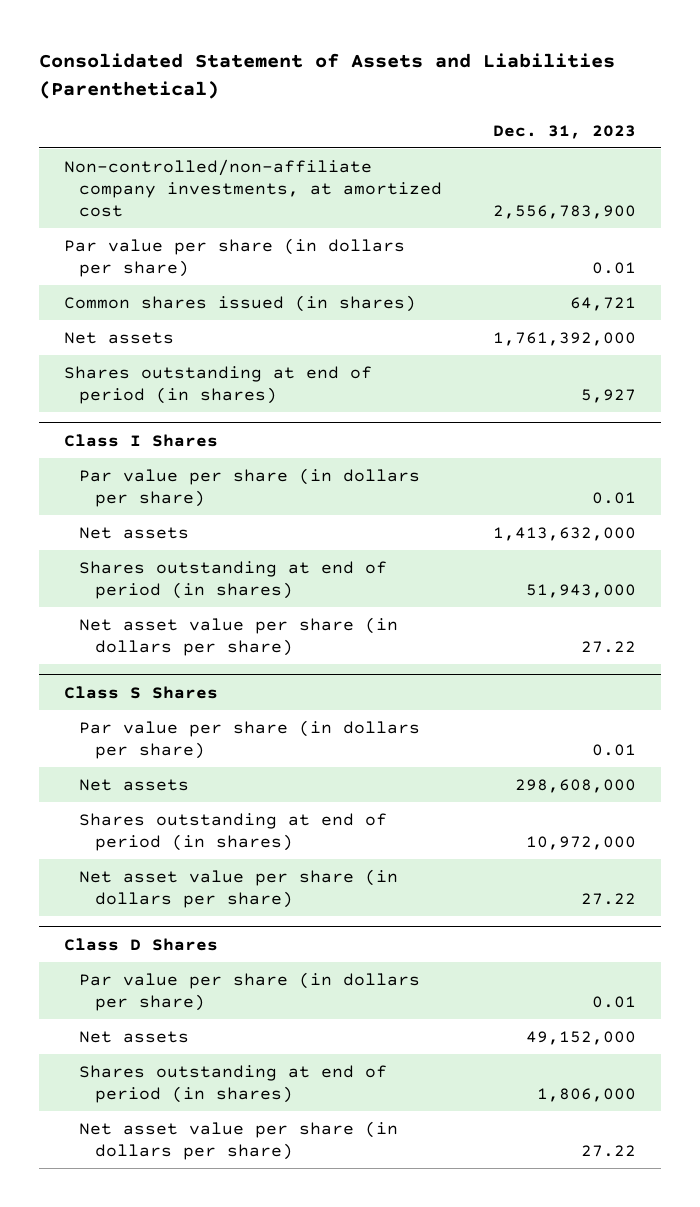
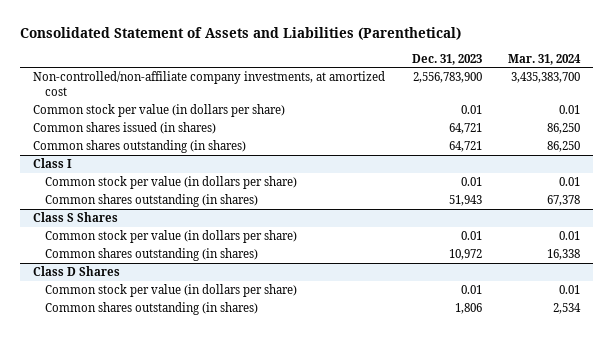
none -> [508,53,582,65] Mar. 31, 2024
[64,237,406,277] Par value per share (in dollars per share) -> [33,104,286,118] Common stock per value (in dollars per share)
[64,331,175,344] Net assets -> none
[79,526,190,539] Net assets -> none
[79,616,399,656] Net asset value per share (in dollars per share) -> none
[64,365,373,404] Shares outstanding at end of period (in shares) -> [33,140,247,154] Common shares outstanding (in shares)
[581,388,637,403] 5,927 -> [448,141,482,153] 64,721
[64,433,219,447] Class I Shares -> [33,158,73,169] Class I
[79,467,421,507] Par value per share (in dollars per share) -> [45,176,298,190] Common stock per value (in dollars per share)
[79,560,388,599] Shares outstanding at end of period (in shares) -> [45,194,259,208] Common shares outstanding (in shares)
[526,583,637,598] 51,943,000 -> [448,195,482,207] 51,943
[79,778,190,791] Net assets -> none
[79,868,399,908] Net asset value per share (in dollars per share) -> none
[79,719,421,759] Par value per share (in dollars per share) -> [45,230,298,244] Common stock per value (in dollars per share)
[79,812,388,851] Shares outstanding at end of period (in shares) -> [45,248,259,262] Common shares outstanding (in shares)
[526,835,637,850] 10,972,000 -> [448,249,482,261] 10,972
[79,1030,190,1043] Net assets -> none
[79,1120,399,1160] Net asset value per share (in dollars per share) -> none
[79,971,421,1011] Par value per share (in dollars per share) -> [45,284,298,298] Common stock per value (in dollars per share)
[79,1064,388,1103] Shares outstanding at end of period (in shares) -> [45,302,259,316] Common shares outstanding (in shares)
[537,1087,637,1102] 1,806,000 -> [454,303,482,315] 1,806

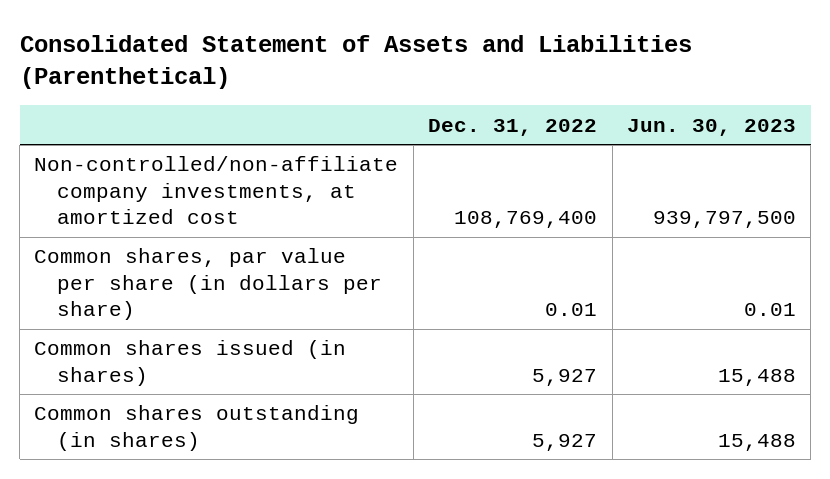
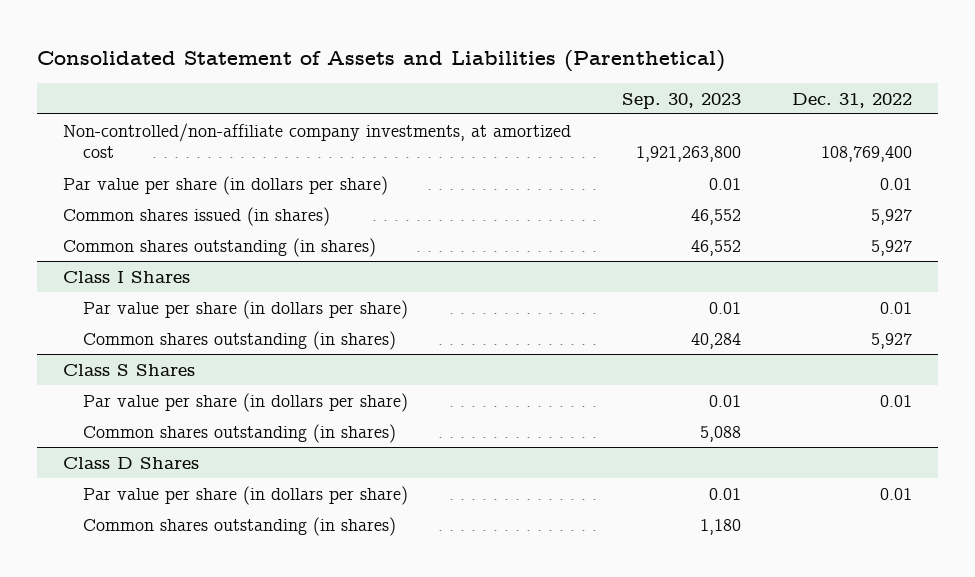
[626,118,796,136] Jun. 30, 2023 -> none
none -> [622,92,742,109] Sep. 30, 2023
[34,248,382,320] Common shares, par value per share (in dollars per share) -> [62,175,388,195] Par value per share (in dollars per share)
none -> [62,270,190,283] Class I Shares
none -> [83,299,409,319] Par value per share (in dollars per share)
none -> [83,330,397,350] Common shares outstanding (in shares)
none -> [62,363,195,376] Class S Shares
none -> [83,392,409,412] Par value per share (in dollars per share)
none -> [83,423,397,443] Common shares outstanding (in shares)
none -> [62,456,199,469] Class D Shares
none -> [83,485,409,505] Par value per share (in dollars per share)
none -> [83,516,397,536] Common shares outstanding (in shares)

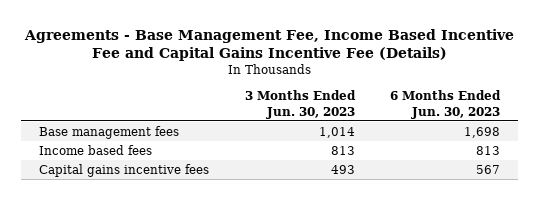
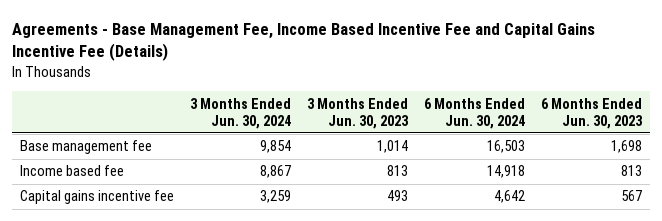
none -> [190,97,292,129] 3 Months Ended Jun. 30, 2024
none -> [424,97,526,129] 6 Months Ended Jun. 30, 2024
[39,125,180,139] Base management fees -> [20,140,153,155] Base management fee
[39,144,153,155] Income based fees -> [20,165,125,177] Income based fee
[39,163,210,177] Capital gains incentive fees -> [20,190,175,205] Capital gains incentive fee

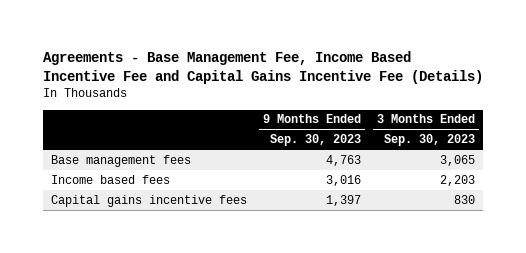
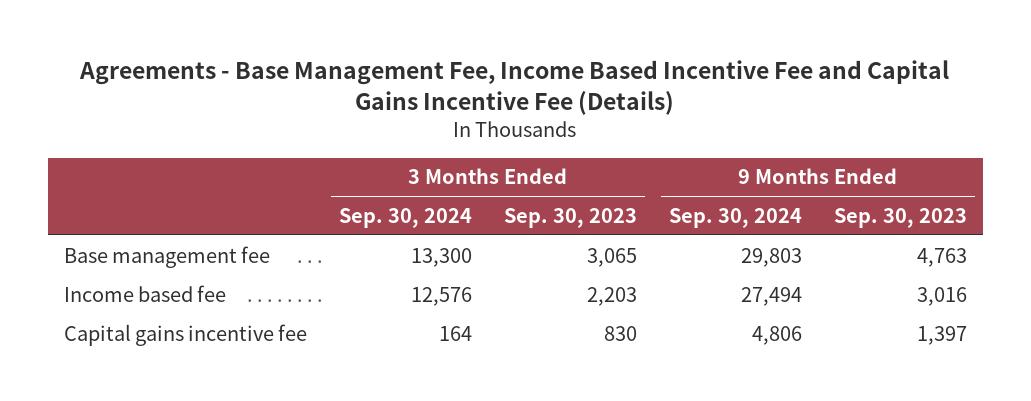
none -> [338,207,472,228] Sep. 30, 2024
none -> [669,207,803,228] Sep. 30, 2024
[50,154,191,167] Base management fees -> [63,245,270,268] Base management fee
[50,174,170,184] Income based fees -> [63,284,226,302] Income based fee
[50,194,247,207] Capital gains incentive fees -> [63,323,307,346] Capital gains incentive fee

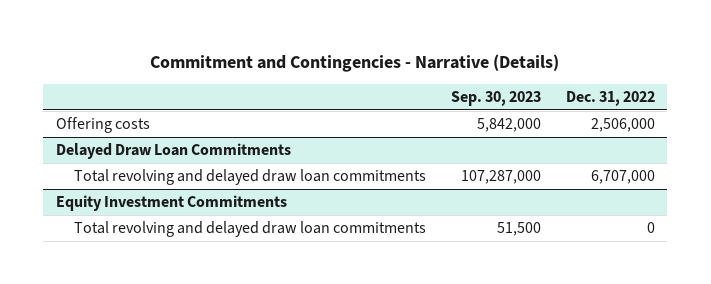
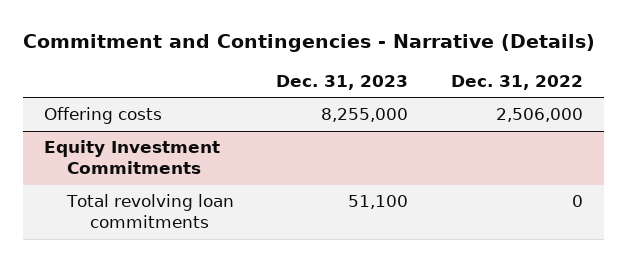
[450,91,541,107] Sep. 30, 2023 -> none
none -> [276,74,409,90] Dec. 31, 2023
[56,143,292,160] Delayed Draw Loan Commitments -> none
[73,169,426,186] Total revolving and delayed draw loan commitments -> none
[73,221,426,238] Total revolving and delayed draw loan commitments -> [65,194,234,229] Total revolving loan commitments

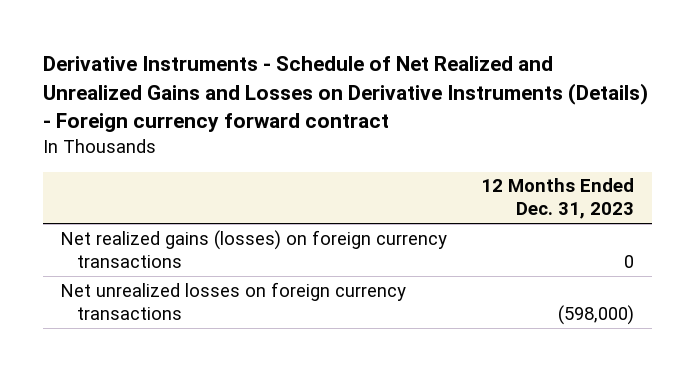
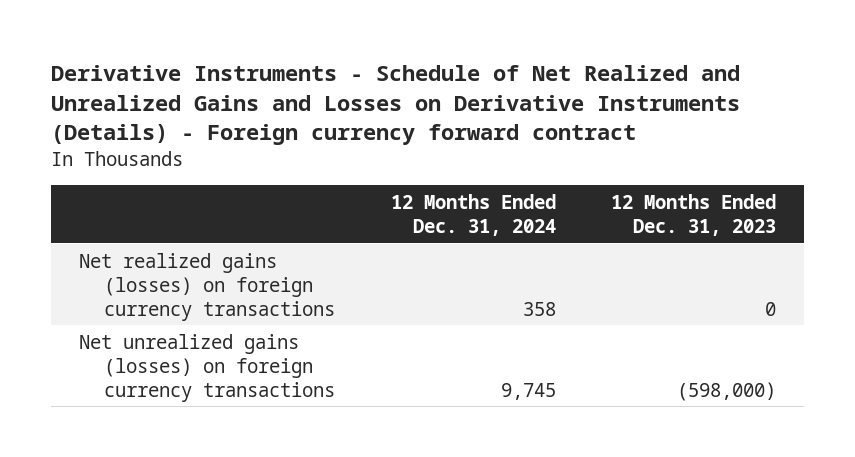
none -> [390,194,556,237] 12 Months Ended Dec. 31, 2024
[60,281,407,320] Net unrealized losses on foreign currency transactions -> [78,333,336,402] Net unrealized gains (losses) on foreign currency transactions

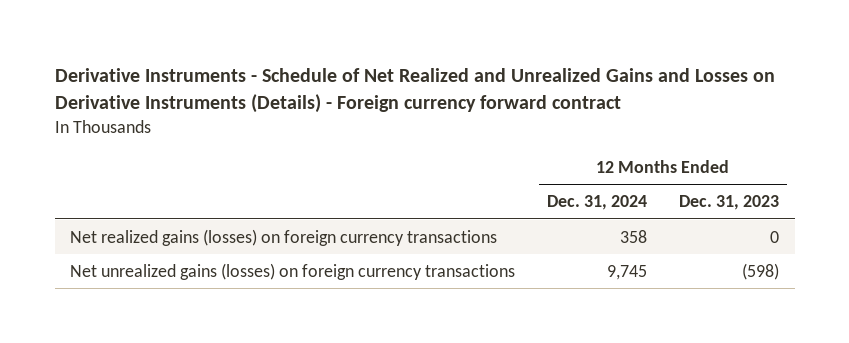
[677,381,777,401] (598,000) -> [741,262,779,280] (598)

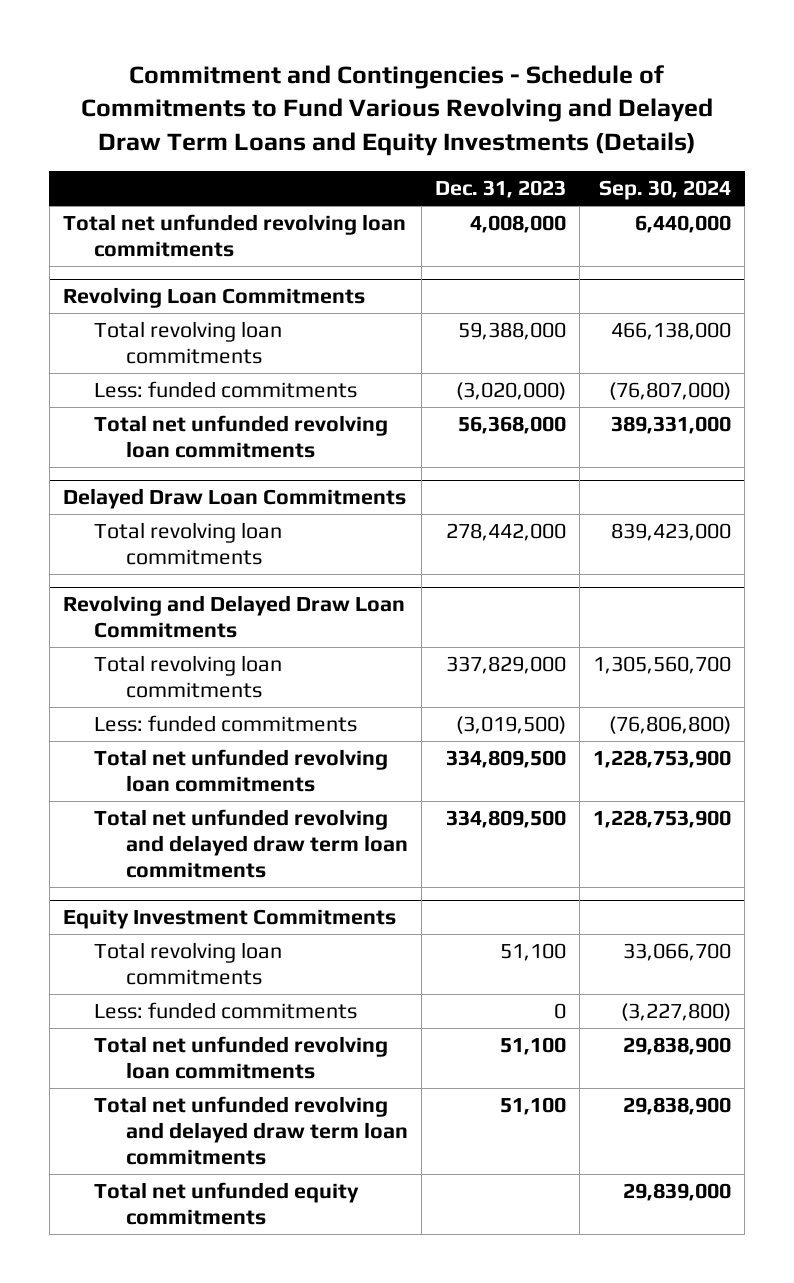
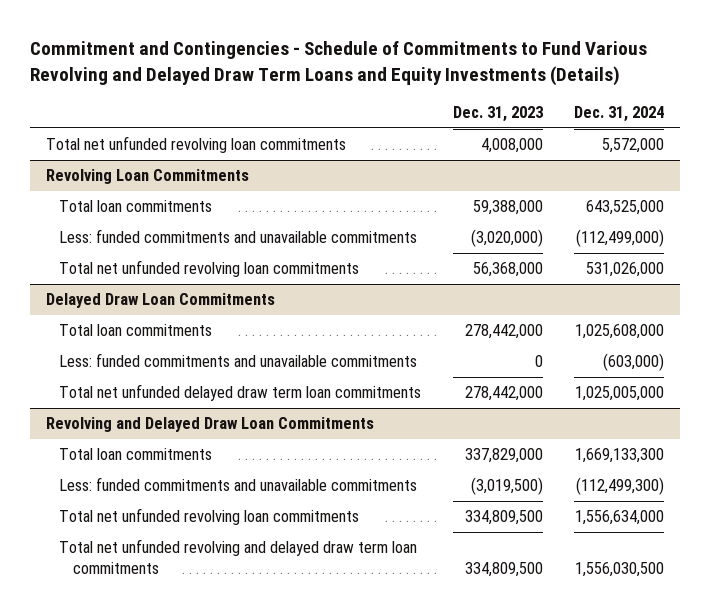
[599,180,732,201] Sep. 30, 2024 -> none
none -> [573,106,664,123] Dec. 31, 2024
[94,320,283,364] Total revolving loan commitments -> [59,200,213,213] Total loan commitments
[94,380,358,398] Less: funded commitments -> [59,229,418,244] Less: funded commitments and unavailable commitments
[94,521,283,565] Total revolving loan commitments -> [59,324,213,337] Total loan commitments
none -> [59,353,418,368] Less: funded commitments and unavailable commitments
none -> [59,384,422,402] Total net unfunded delayed draw term loan commitments
[94,654,283,698] Total revolving loan commitments -> [59,448,213,461] Total loan commitments
[94,714,358,732] Less: funded commitments -> [59,477,418,492] Less: funded commitments and unavailable commitments
[62,908,396,929] Equity Investment Commitments -> none
[94,941,283,985] Total revolving loan commitments -> none
[94,1001,358,1019] Less: funded commitments -> none
[94,1035,389,1079] Total net unfunded revolving loan commitments -> none
[94,1095,408,1166] Total net unfunded revolving and delayed draw term loan commitments -> none
[94,1181,360,1225] Total net unfunded equity commitments -> none

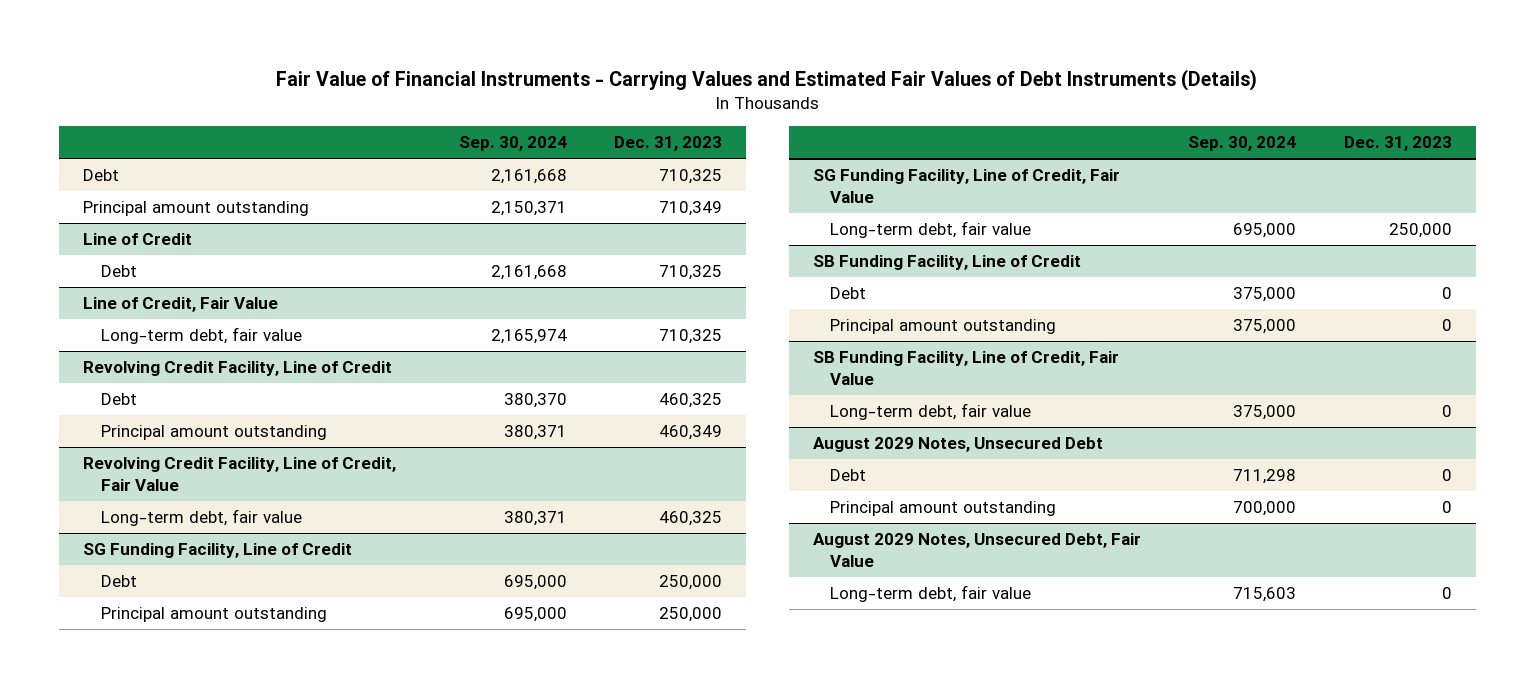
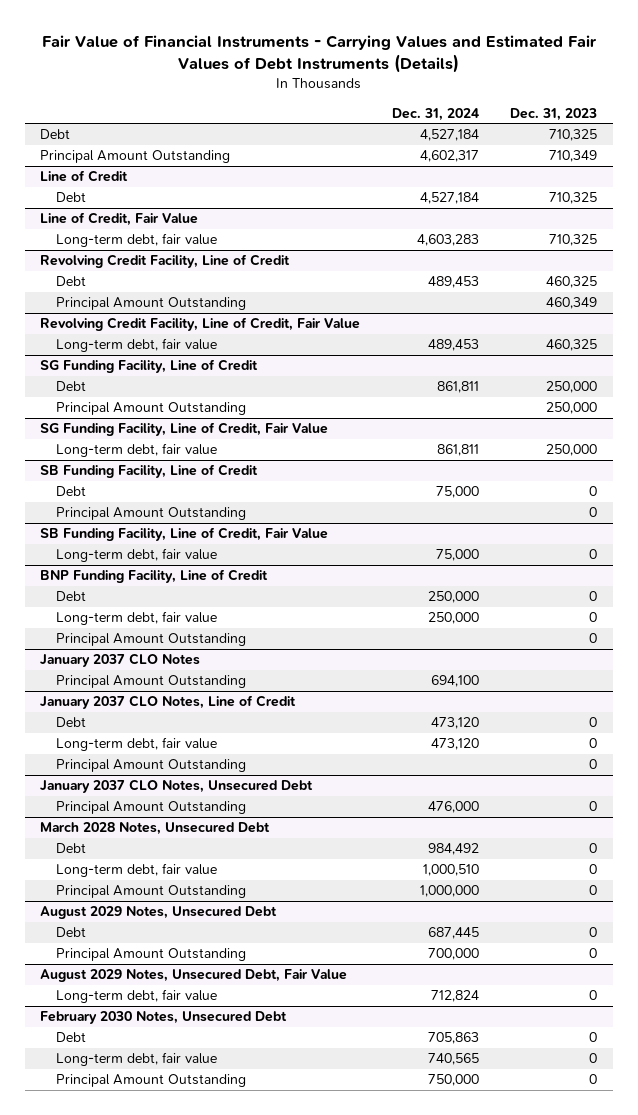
[458,135,567,151] Sep. 30, 2024 -> none
none -> [391,107,479,121] Dec. 31, 2024
[82,201,309,217] Principal amount outstanding -> [40,150,231,164] Principal Amount Outstanding
[100,425,327,441] Principal amount outstanding -> [55,297,246,311] Principal Amount Outstanding
[100,607,327,623] Principal amount outstanding -> [55,402,246,416] Principal Amount Outstanding
[830,319,1057,335] Principal amount outstanding -> [55,507,246,521] Principal Amount Outstanding
none -> [40,569,269,584] BNP Funding Facility, Line of Credit
none -> [55,591,86,602] Debt
none -> [55,611,217,626] Long-term debt, fair value
none -> [55,633,246,647] Principal Amount Outstanding
none -> [40,653,201,668] January 2037 CLO Notes
none -> [55,675,246,689] Principal Amount Outstanding
none -> [40,695,297,710] January 2037 CLO Notes, Line of Credit
none -> [55,717,86,728] Debt
none -> [55,737,217,752] Long-term debt, fair value
none -> [55,759,246,773] Principal Amount Outstanding
none -> [40,779,314,794] January 2037 CLO Notes, Unsecured Debt
none -> [55,801,246,815] Principal Amount Outstanding
none -> [40,822,271,836] March 2028 Notes, Unsecured Debt
none -> [55,843,86,854] Debt
none -> [55,863,217,878] Long-term debt, fair value
none -> [55,885,246,899] Principal Amount Outstanding
[830,501,1057,517] Principal amount outstanding -> [55,948,246,962] Principal Amount Outstanding
none -> [40,1011,288,1025] February 2030 Notes, Unsecured Debt
none -> [55,1032,86,1043] Debt
none -> [55,1052,217,1067] Long-term debt, fair value
none -> [55,1074,246,1088] Principal Amount Outstanding

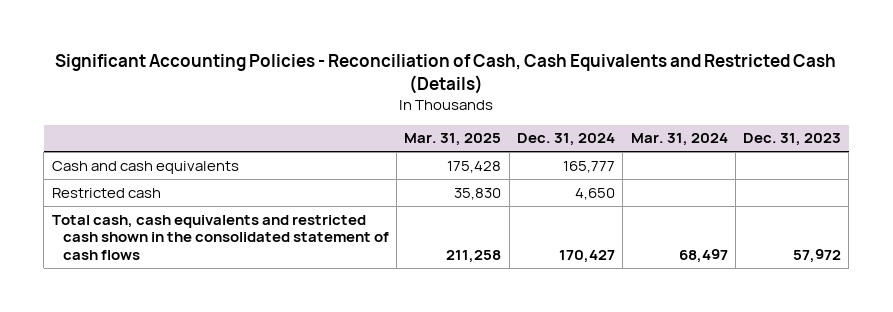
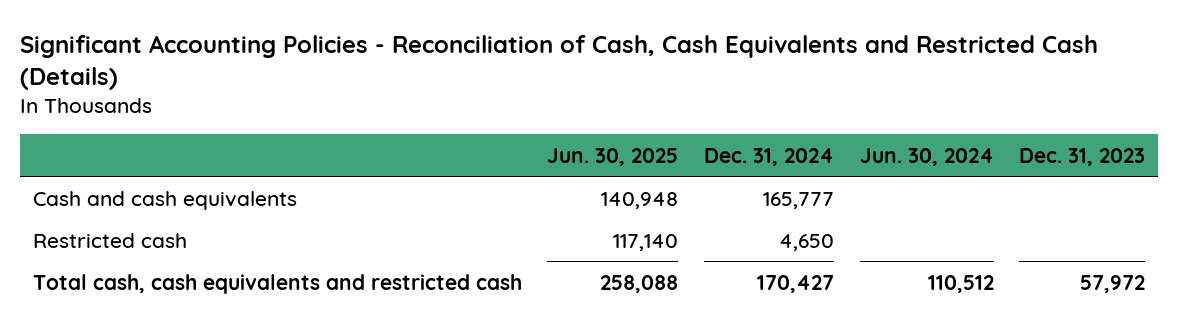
[404,133,502,147] Mar. 31, 2025 -> none
[630,133,728,147] Mar. 31, 2024 -> none
none -> [547,147,679,166] Jun. 30, 2025
none -> [859,147,994,166] Jun. 30, 2024
[51,214,389,260] Total cash, cash equivalents and restricted cash shown in the consolidated statement of cash flows -> [32,273,522,294] Total cash, cash equivalents and restricted cash

